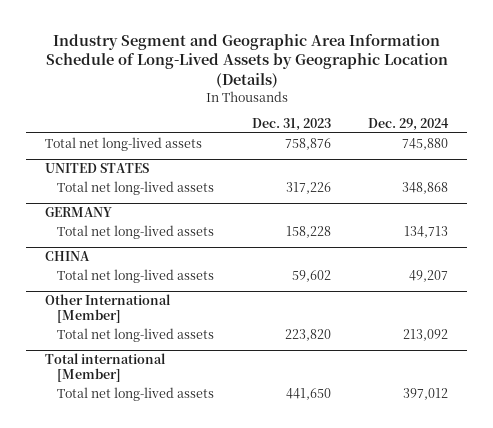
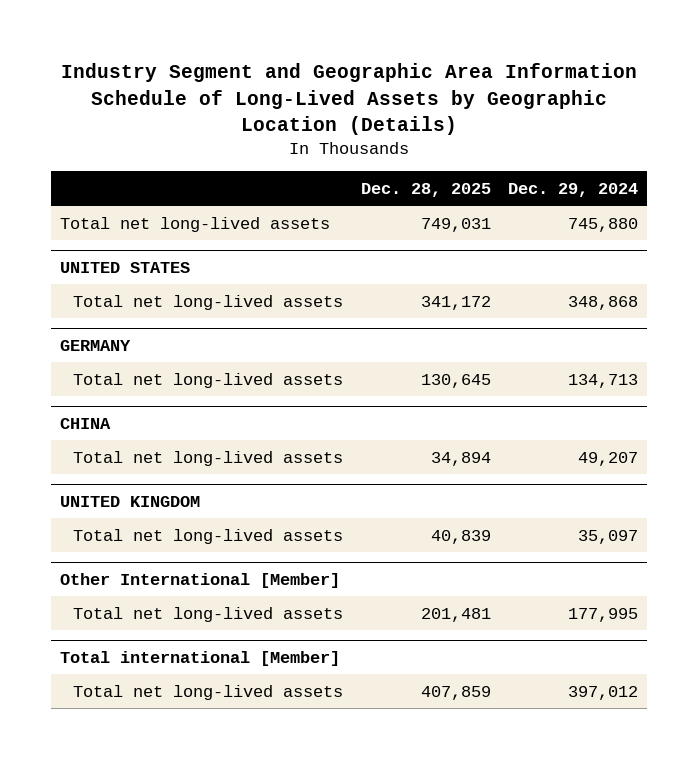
[251,118,331,132] Dec. 31, 2023 -> none
none -> [360,182,491,197] Dec. 28, 2025
none -> [60,496,201,508] UNITED KINGDOM
none -> [73,528,344,544] Total net long-lived assets
[403,328,449,341] 213,092 -> [568,607,639,622] 177,995

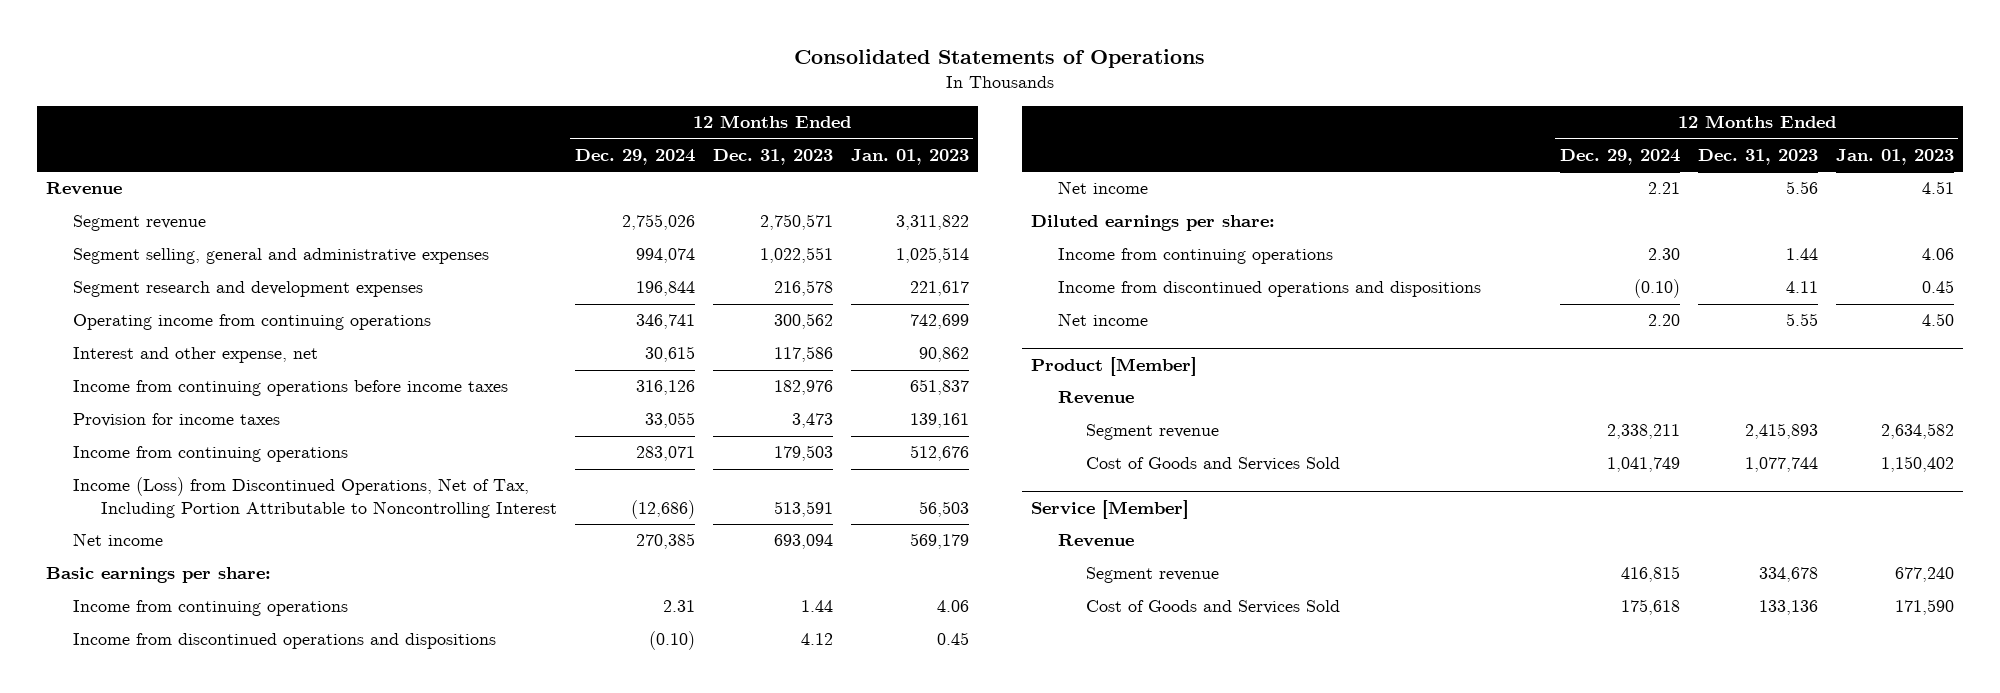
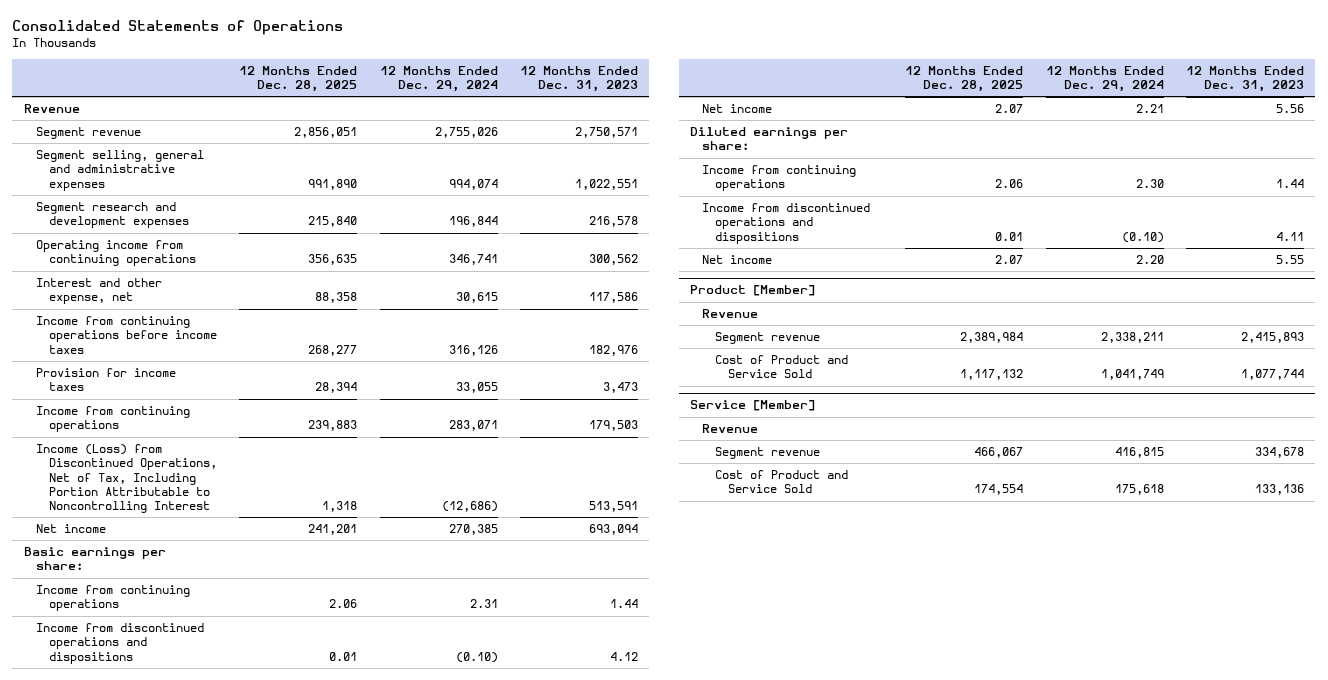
[850,148,969,165] Jan. 01, 2023 -> none
none -> [239,66,358,93] 12 Months Ended Dec. 28, 2025
[1085,457,1340,472] Cost of Goods and Services Sold -> [715,355,849,379] Cost of Product and Service Sold
[1085,600,1340,615] Cost of Goods and Services Sold -> [715,470,849,494] Cost of Product and Service Sold

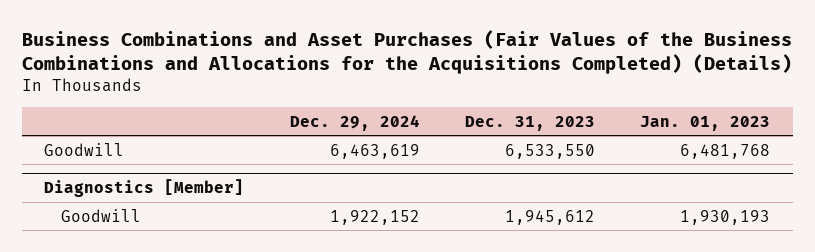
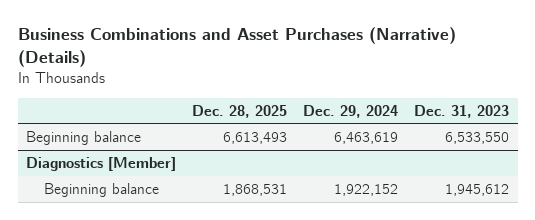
[21,29,792,75] Business Combinations and Asset Purchases (Fair Values of the Business Combinations and Allocations for the Acquisitions Completed) (Details) -> [17,27,456,68] Business Combinations and Asset Purchases (Narrative) (Details)
[640,115,771,131] Jan. 01, 2023 -> none
none -> [191,104,287,118] Dec. 28, 2025
[44,142,125,156] Goodwill -> [25,130,141,145] Beginning balance
[60,208,141,222] Goodwill -> [43,182,159,197] Beginning balance

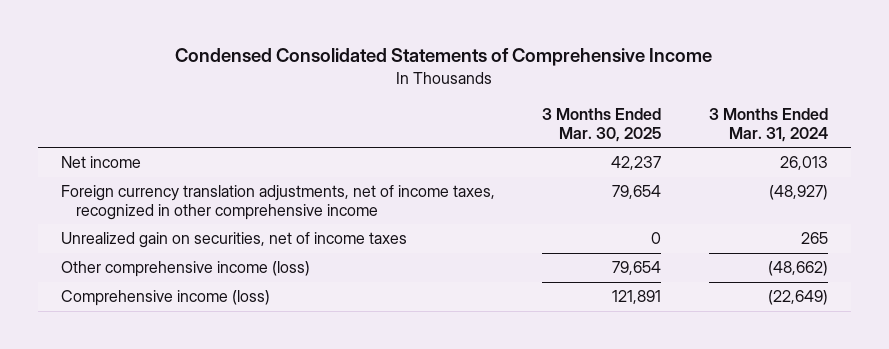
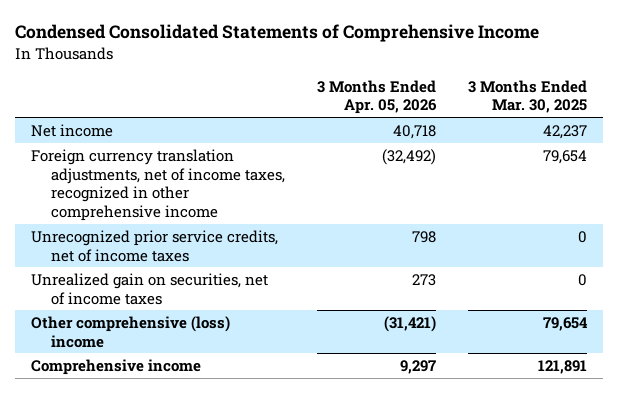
[708,107,828,142] 3 Months Ended Mar. 31, 2024 -> none
none -> [317,79,438,115] 3 Months Ended Apr. 05, 2026
none -> [31,229,279,262] Unrecognized prior service credits, net of income taxes
[61,261,311,278] Other comprehensive income (loss) -> [31,315,231,348] Other comprehensive (loss) income
[61,290,271,307] Comprehensive income (loss) -> [31,358,202,375] Comprehensive income

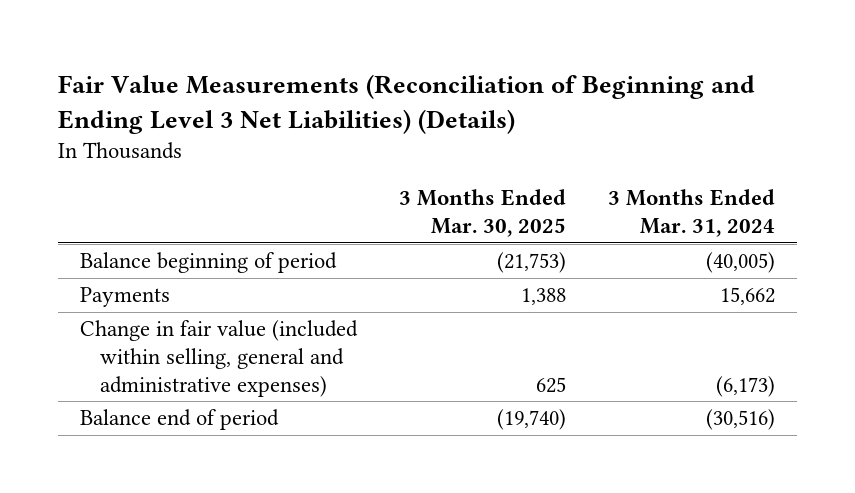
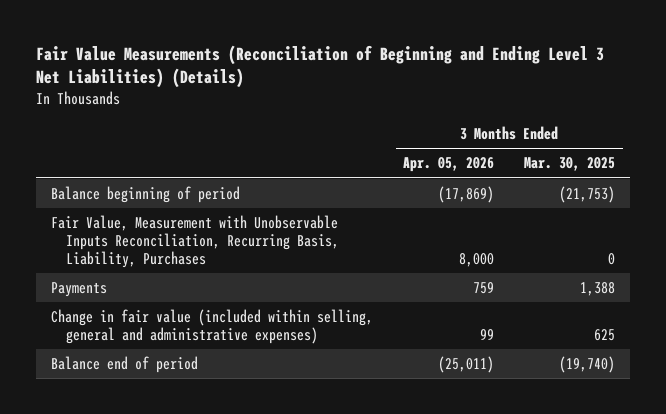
[608,189,776,237] 3 Months Ended Mar. 31, 2024 -> none
none -> [403,157,495,173] Apr. 05, 2026
none -> [50,214,340,268] Fair Value, Measurement with Unobservable Inputs Reconciliation, Recurring Basis, Liability, Purchases

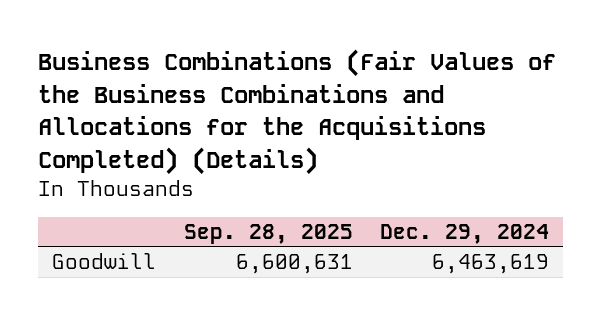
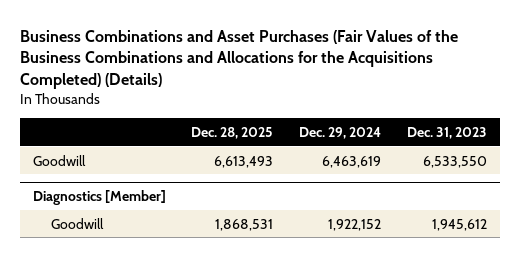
[38,49,557,175] Business Combinations (Fair Values of the Business Combinations and Allocations for the Acquisitions Completed) (Details) -> [19,29,458,90] Business Combinations and Asset Purchases (Fair Values of the Business Combinations and Allocations for the Acquisitions Completed) (Details)
[183,223,353,244] Sep. 28, 2025 -> none
none -> [191,127,274,140] Dec. 28, 2025
none -> [407,127,488,140] Dec. 31, 2023
none -> [32,190,166,206] Diagnostics [Member]
none -> [50,217,104,229] Goodwill

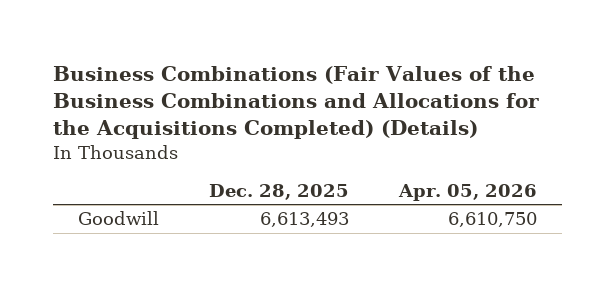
[19,29,458,90] Business Combinations and Asset Purchases (Fair Values of the Business Combinations and Allocations for the Acquisitions Completed) (Details) -> [53,65,540,140] Business Combinations (Fair Values of the Business Combinations and Allocations for the Acquisitions Completed) (Details)
[299,127,382,140] Dec. 29, 2024 -> none
[407,127,488,140] Dec. 31, 2023 -> none
none -> [398,183,538,201] Apr. 05, 2026
[32,190,166,206] Diagnostics [Member] -> none
[50,217,104,229] Goodwill -> none

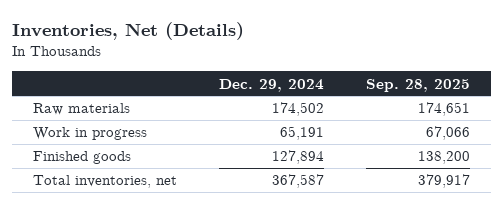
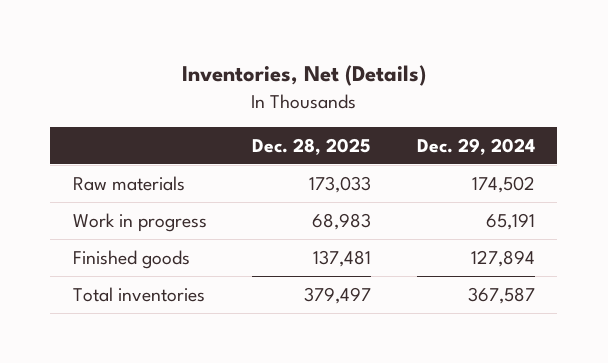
[365,78,470,92] Sep. 28, 2025 -> none
none -> [252,137,372,155] Dec. 28, 2025
[33,175,178,189] Total inventories, net -> [72,286,205,302] Total inventories

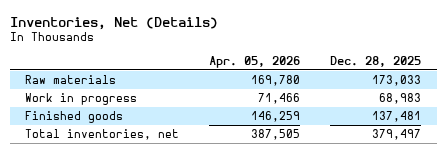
[416,137,535,155] Dec. 29, 2024 -> none
none -> [209,56,301,69] Apr. 05, 2026
[72,286,205,302] Total inventories -> [24,128,179,140] Total inventories, net

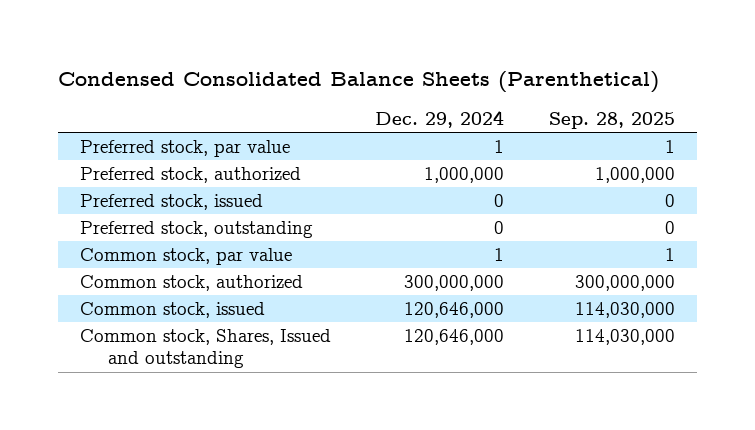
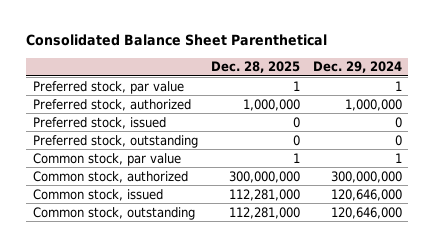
[58,71,660,94] Condensed Consolidated Balance Sheets (Parenthetical) -> [26,34,328,47] Consolidated Balance Sheet Parenthetical
[548,111,675,129] Sep. 28, 2025 -> none
none -> [210,61,300,74] Dec. 28, 2025
[80,329,332,369] Common stock, Shares, Issued and outstanding -> [32,206,195,220] Common stock, outstanding

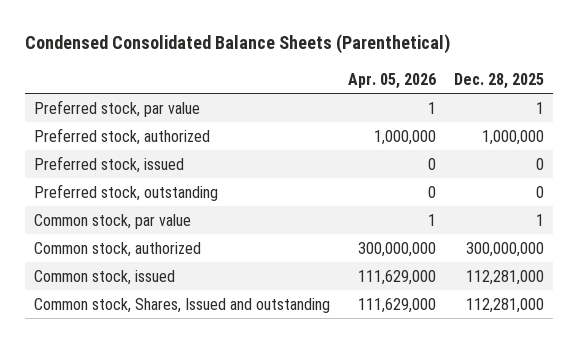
[26,34,328,47] Consolidated Balance Sheet Parenthetical -> [24,34,450,55] Condensed Consolidated Balance Sheets (Parenthetical)
[312,61,402,74] Dec. 29, 2024 -> none
none -> [347,72,436,89] Apr. 05, 2026
[32,206,195,220] Common stock, outstanding -> [33,297,330,313] Common stock, Shares, Issued and outstanding

